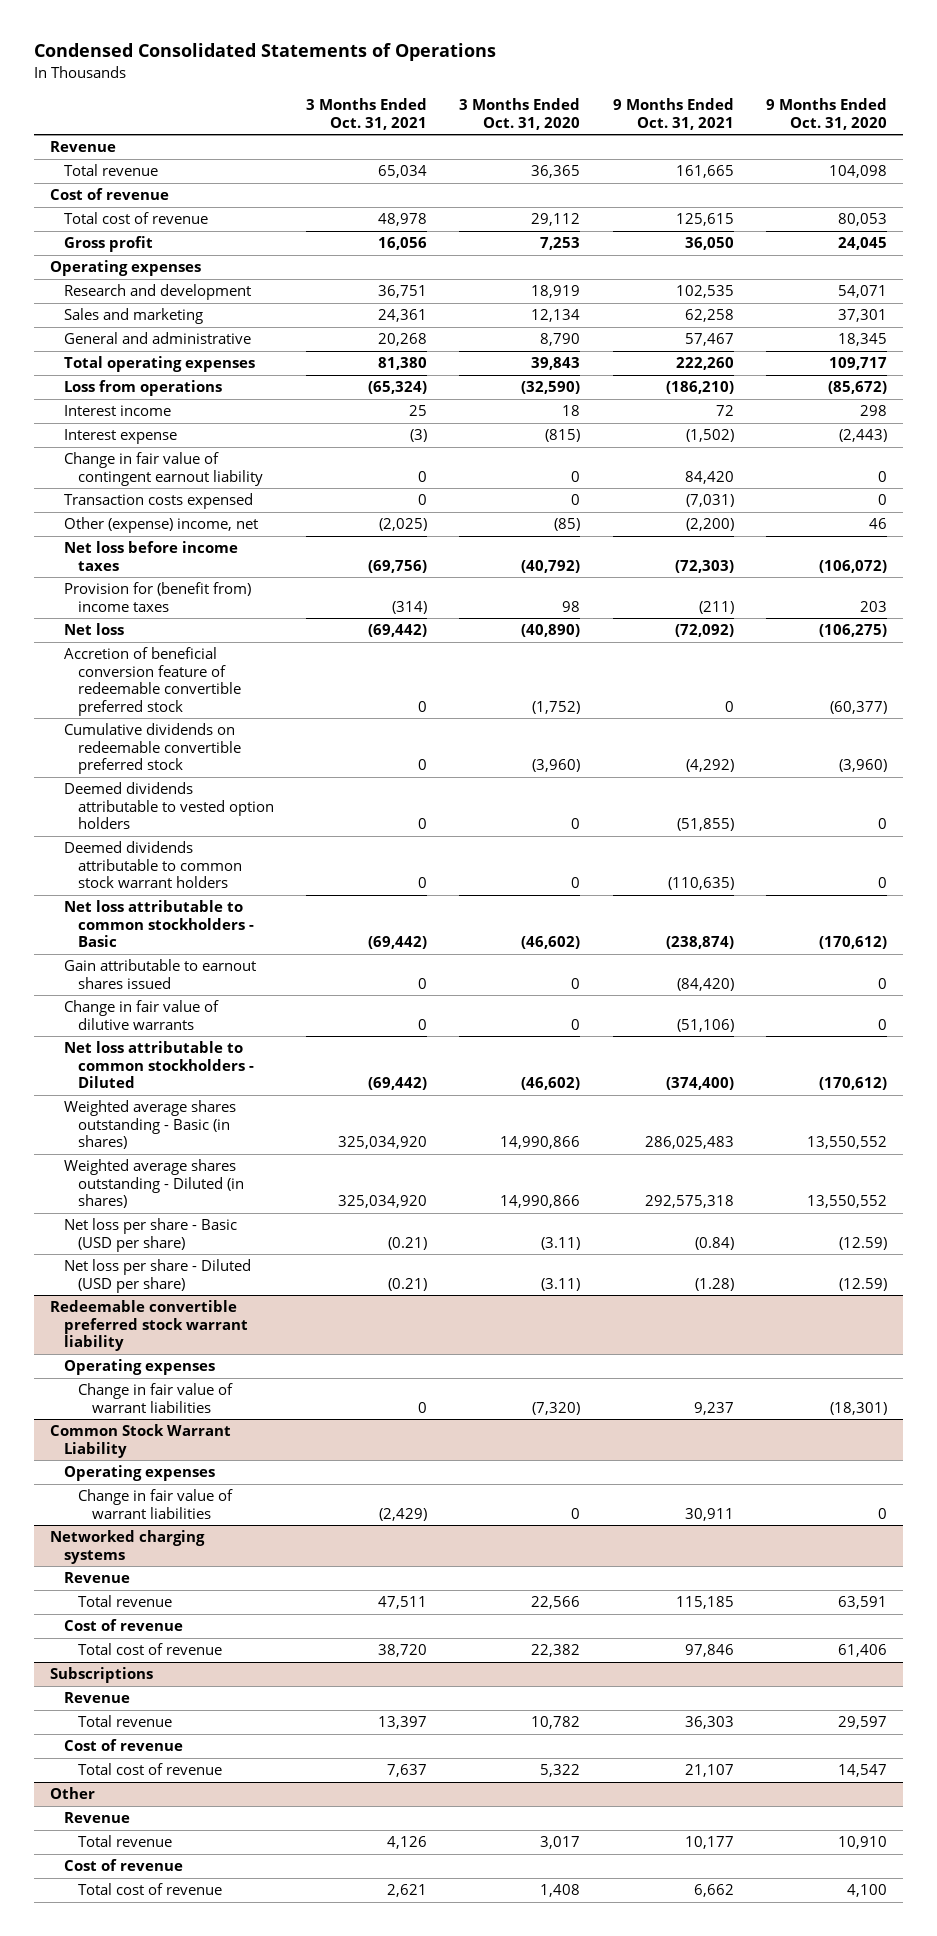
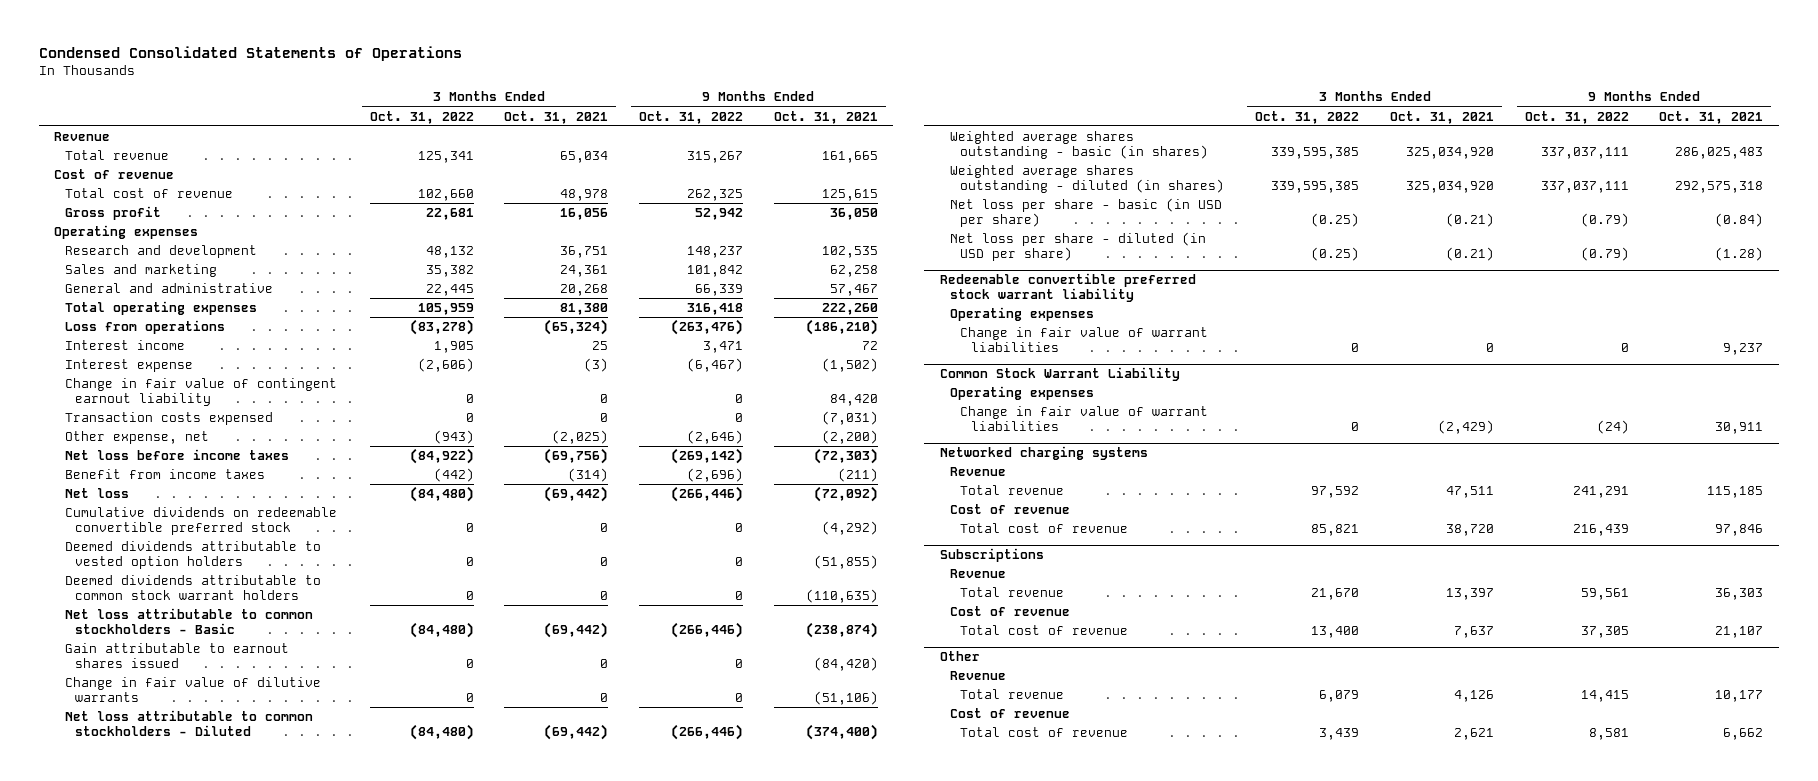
[459,98,581,130] 3 Months Ended Oct. 31, 2020 -> none
[765,98,887,130] 9 Months Ended Oct. 31, 2020 -> none
none -> [369,110,474,124] Oct. 31, 2022
none -> [639,110,744,124] Oct. 31, 2022
[64,517,259,534] Other (expense) income, net -> [64,430,209,444] Other expense, net
[64,582,252,612] Provision for (benefit from) income taxes -> [64,468,265,479] Benefit from income taxes
[64,647,242,716] Accretion of beneficial conversion feature of redeemable convertible preferred stock -> none
[64,1100,237,1150] Weighted average shares outstanding - Basic (in shares) -> [950,130,1209,159] Weighted average shares outstanding - basic (in shares)
[64,1159,245,1209] Weighted average shares outstanding - Diluted (in shares) -> [950,164,1225,193] Weighted average shares outstanding - diluted (in shares)
[64,1218,238,1252] Net loss per share - Basic (USD per share) -> [950,197,1223,227] Net loss per share - basic (in USD per share)
[64,1259,252,1293] Net loss per share - Diluted (USD per share) -> [950,231,1207,261] Net loss per share - diluted (in USD per share)

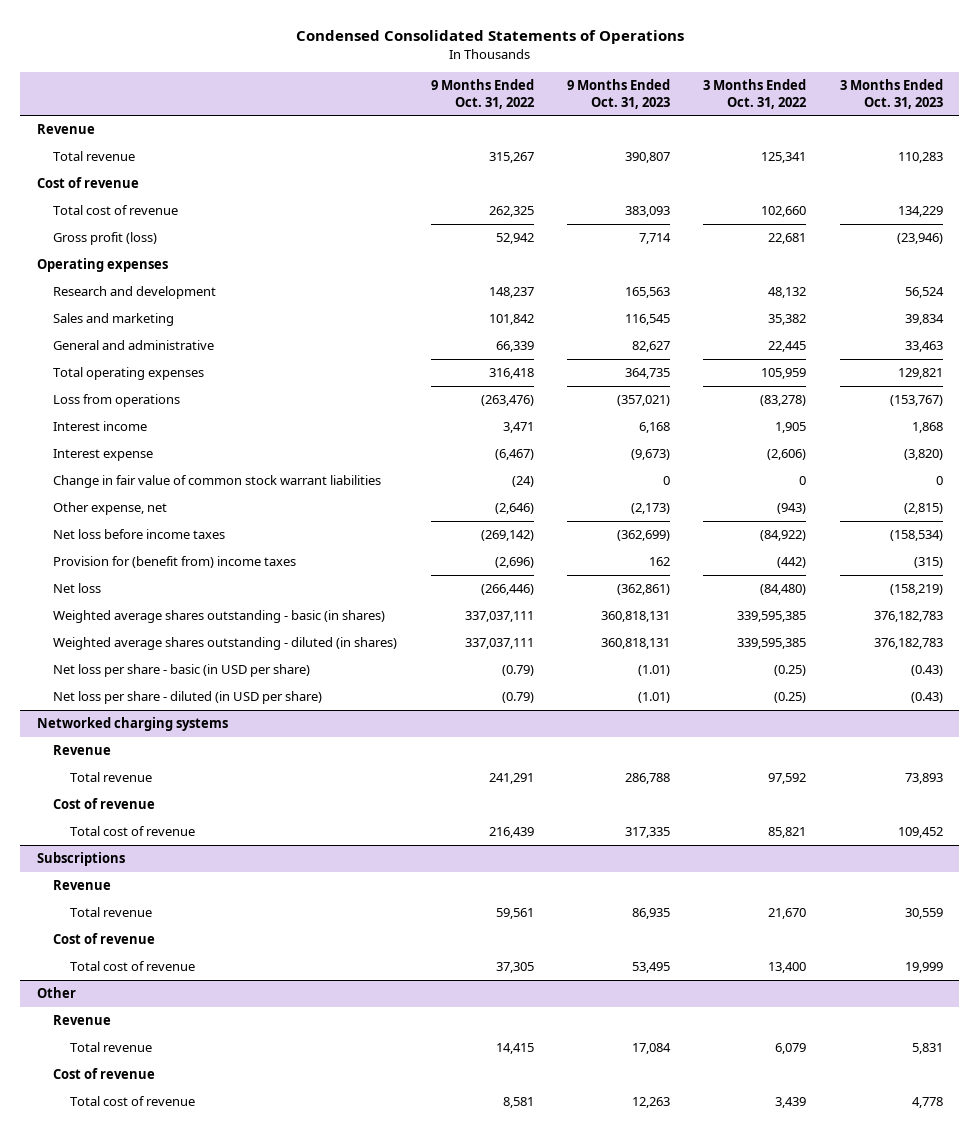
[504,110,609,124] Oct. 31, 2021 -> none
[773,110,878,124] Oct. 31, 2021 -> none
none -> [567,79,671,109] 9 Months Ended Oct. 31, 2023
none -> [839,79,943,109] 3 Months Ended Oct. 31, 2023
[64,205,161,220] Gross profit -> [53,232,158,246] Gross profit (loss)
[64,377,337,406] Change in fair value of contingent earnout liability -> none
[64,411,273,425] Transaction costs expensed -> none
none -> [53,475,382,489] Change in fair value of common stock warrant liabilities
[64,468,265,479] Benefit from income taxes -> [53,556,297,569] Provision for (benefit from) income taxes
[64,506,337,535] Cumulative dividends on redeemable convertible preferred stock -> none
[64,540,321,569] Deemed dividends attributable to vested option holders -> none
[64,574,321,600] Deemed dividends attributable to common stock warrant holders -> none
[64,607,313,634] Net loss attributable to common stockholders - Basic -> none
[64,642,289,668] Gain attributable to earnout shares issued -> none
[64,676,321,702] Change in fair value of dilutive warrants -> none
[64,709,313,736] Net loss attributable to common stockholders - Diluted -> none
[939,273,1196,302] Redeemable convertible preferred stock warrant liability -> none
[950,306,1095,321] Operating expenses -> none
[960,326,1209,352] Change in fair value of warrant liabilities -> none
[939,367,1180,382] Common Stock Warrant Liability -> none
[950,385,1095,400] Operating expenses -> none
[960,405,1209,431] Change in fair value of warrant liabilities -> none

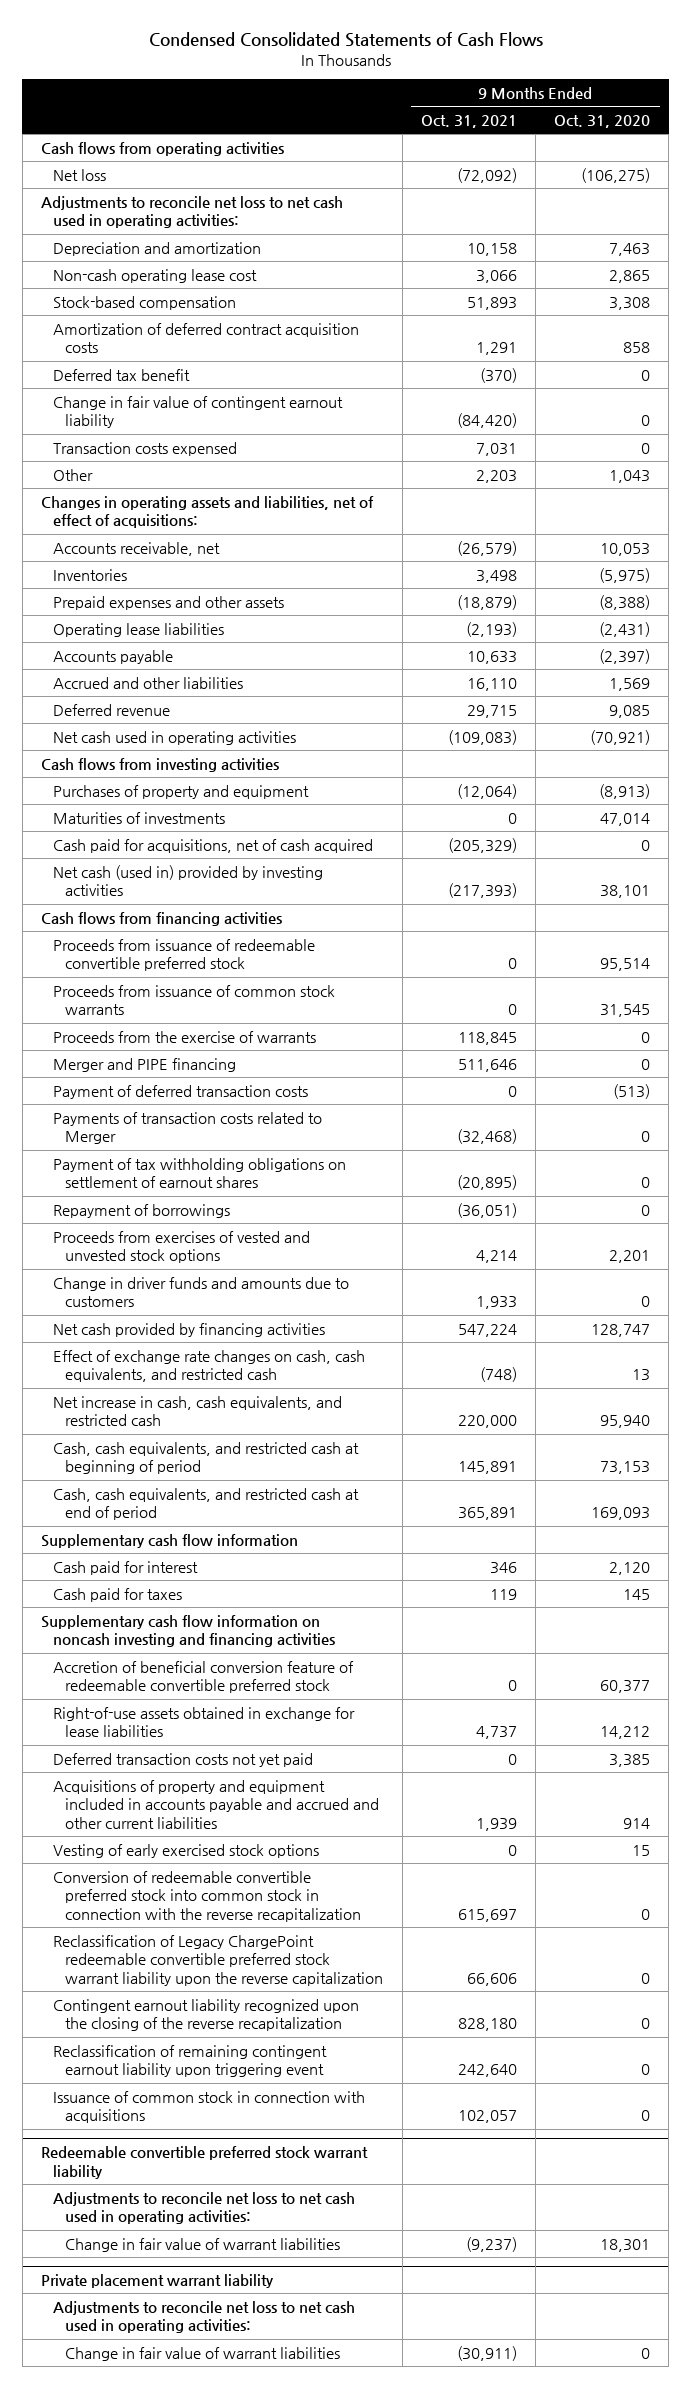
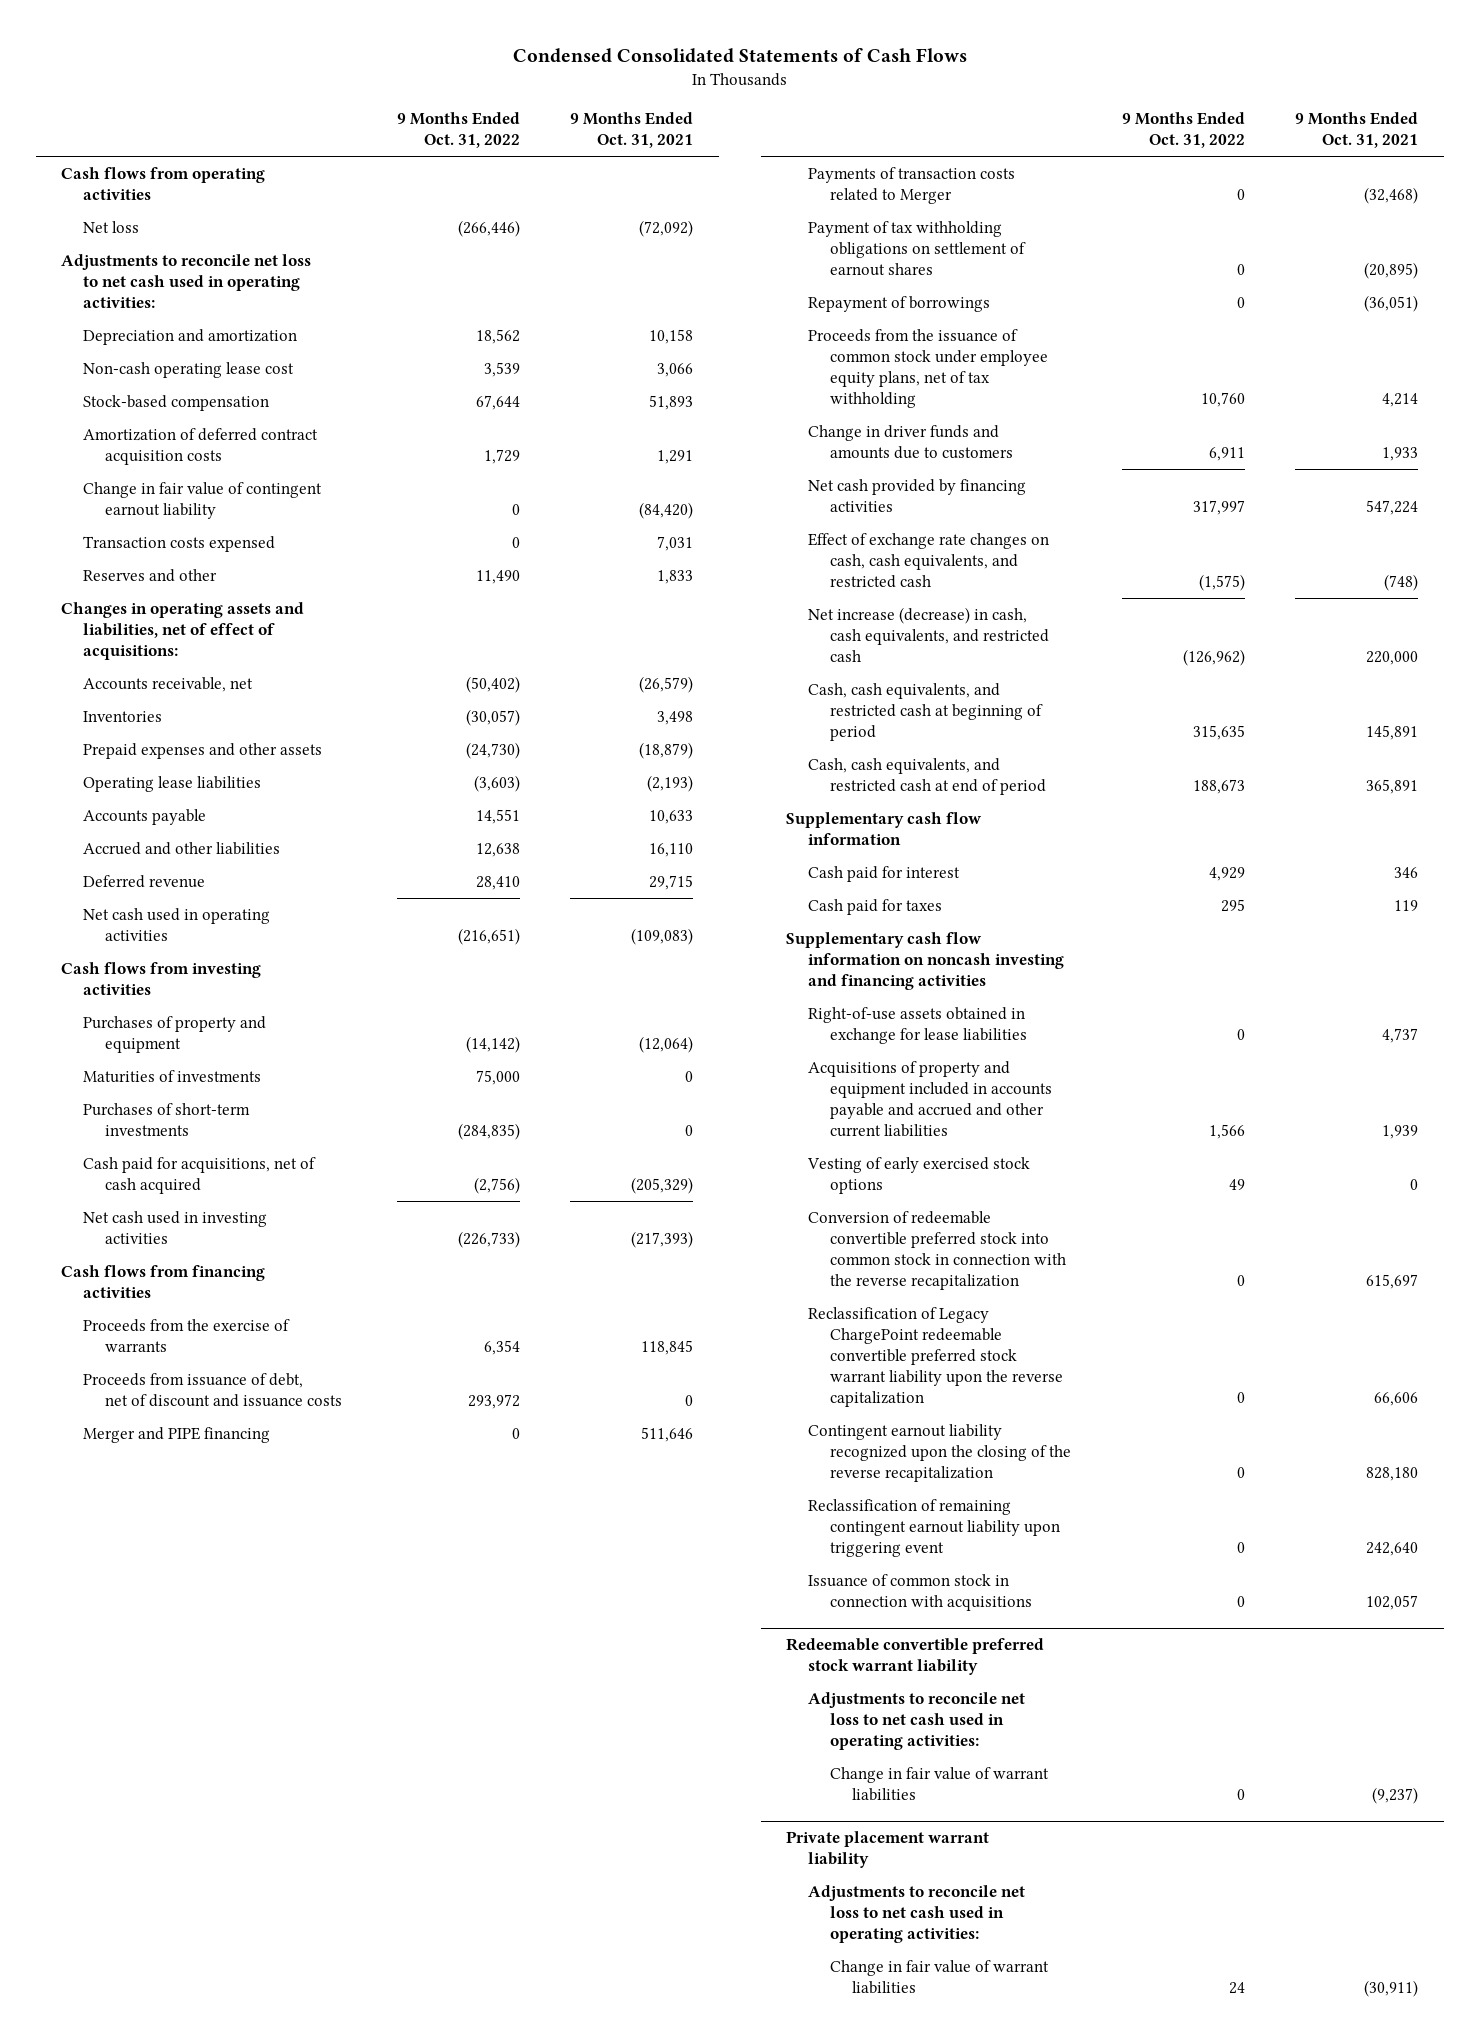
[554,114,651,128] Oct. 31, 2020 -> none
none -> [396,112,520,149] 9 Months Ended Oct. 31, 2022
[53,368,191,381] Deferred tax benefit -> none
[53,468,94,481] Other -> [83,568,218,582] Reserves and other
[475,469,517,483] 2,203 -> [657,569,694,584] 1,833
none -> [83,1102,251,1136] Purchases of short-term investments
[53,864,324,897] Net cash (used in) provided by investing activities -> [83,1210,268,1244] Net cash used in investing activities
[53,938,316,972] Proceeds from issuance of redeemable convertible preferred stock -> none
[53,984,336,1016] Proceeds from issuance of common stock warrants -> none
none -> [83,1372,343,1407] Proceeds from issuance of debt, net of discount and issuance costs
[53,1084,309,1099] Payment of deferred transaction costs -> none
[53,1230,311,1264] Proceeds from exercises of vested and unvested stock options -> [808,328,1049,408] Proceeds from the issuance of common stock under employee equity plans, net of tax withholding
[53,1395,343,1427] Net increase in cash, cash equivalents, and restricted cash -> [808,606,1050,662] Net increase (decrease) in cash, cash equivalents, and restricted cash
[53,1660,355,1694] Accretion of beneficial conversion feature of redeemable convertible preferred stock -> none
[53,1752,314,1767] Deferred transaction costs not yet paid -> none

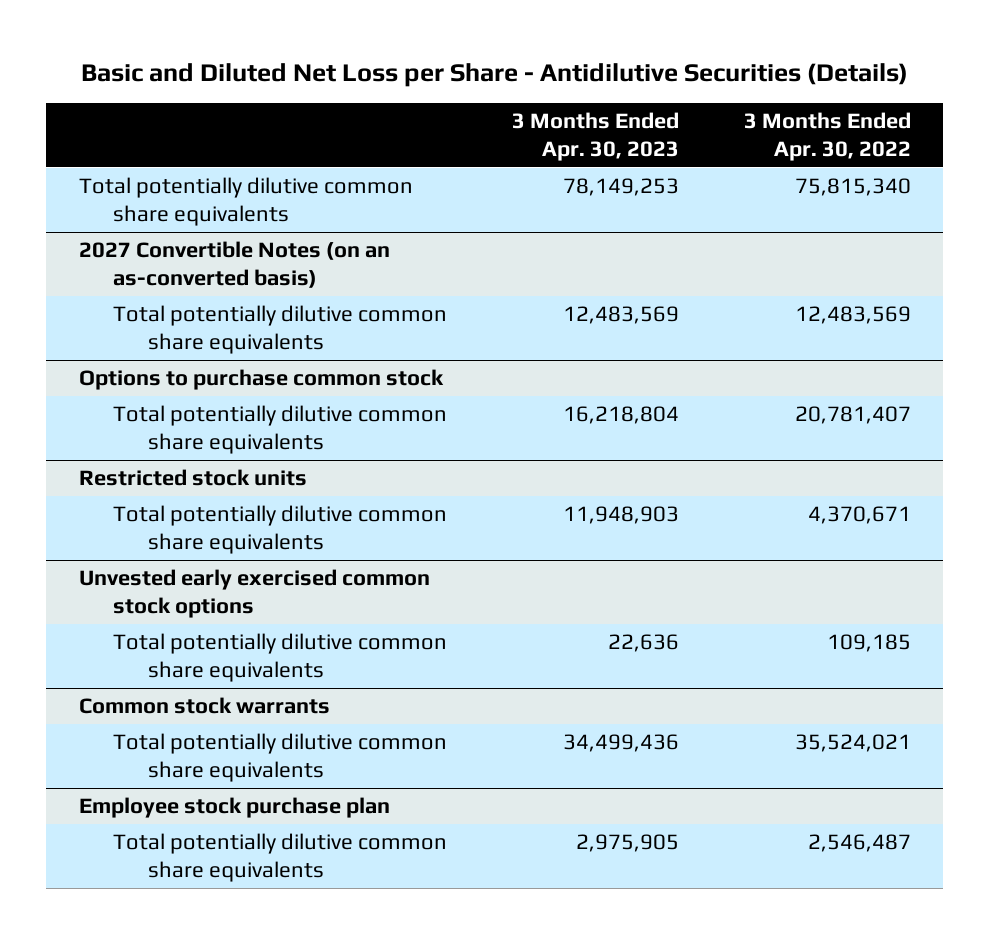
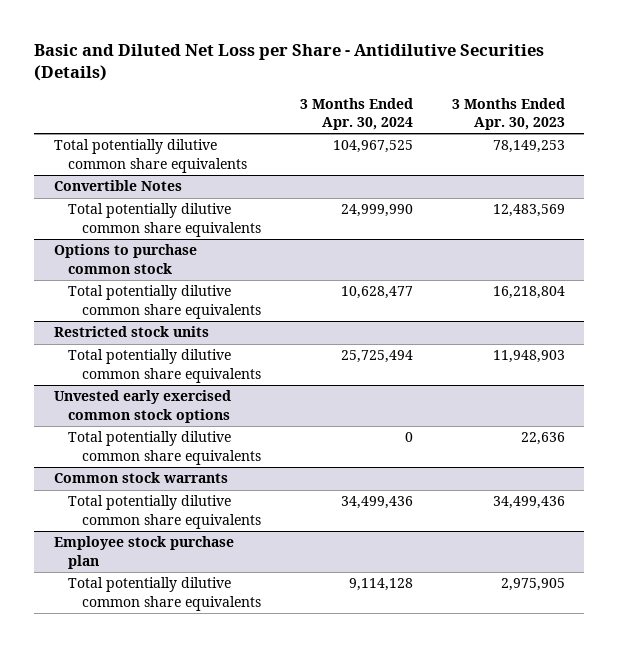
[743,111,911,161] 3 Months Ended Apr. 30, 2022 -> none
none -> [299,97,413,131] 3 Months Ended Apr. 30, 2024
[78,241,390,289] 2027 Convertible Notes (on an as-converted basis) -> [53,180,182,192] Convertible Notes

